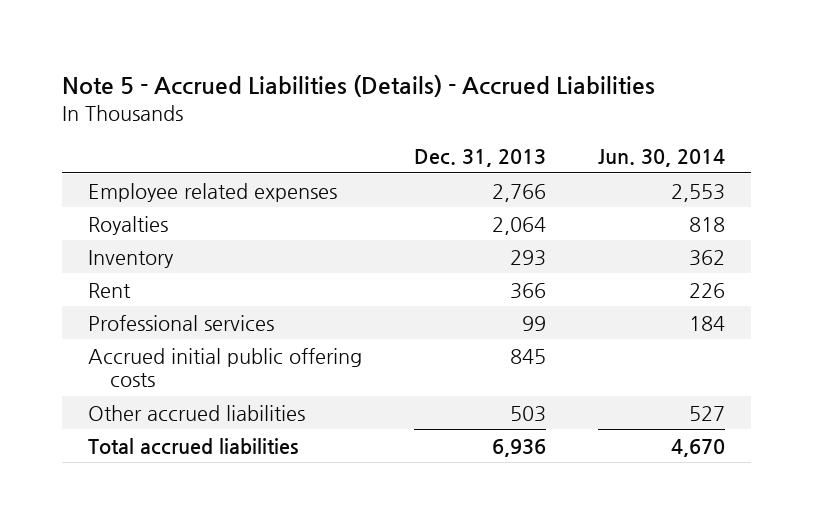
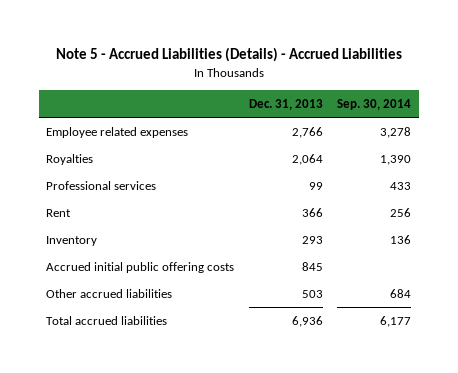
[597,148,725,167] Jun. 30, 2014 -> none
none -> [337,98,412,110] Sep. 30, 2014
[88,282,132,298] Rent -> [46,208,72,217] Rent
[88,249,175,268] Inventory -> [46,235,98,246] Inventory

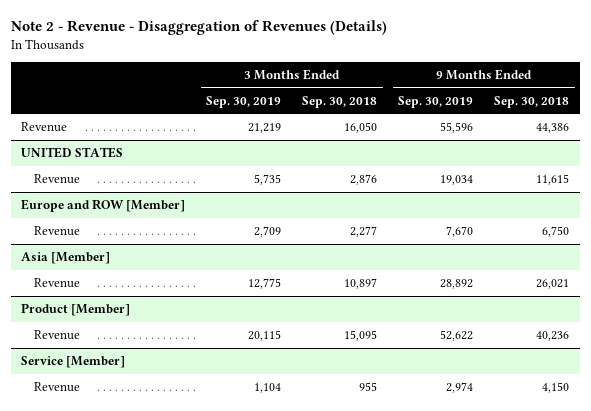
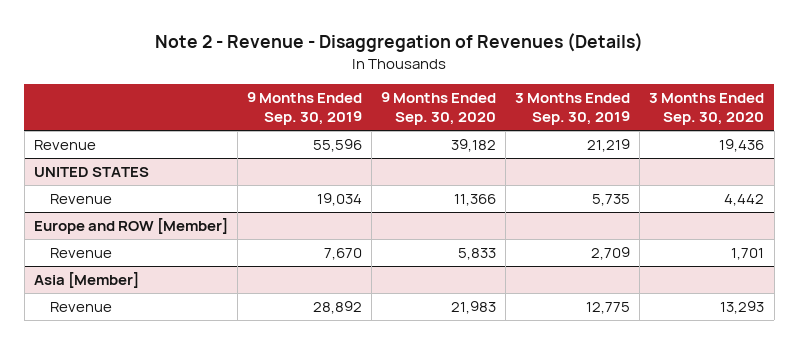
[302,95,378,108] Sep. 30, 2018 -> none
[494,95,570,108] Sep. 30, 2018 -> none
none -> [381,91,497,125] 9 Months Ended Sep. 30, 2020
none -> [649,92,765,125] 3 Months Ended Sep. 30, 2020
[21,303,131,317] Product [Member] -> none
[33,330,80,341] Revenue -> none
[21,356,126,369] Service [Member] -> none
[33,382,80,393] Revenue -> none

